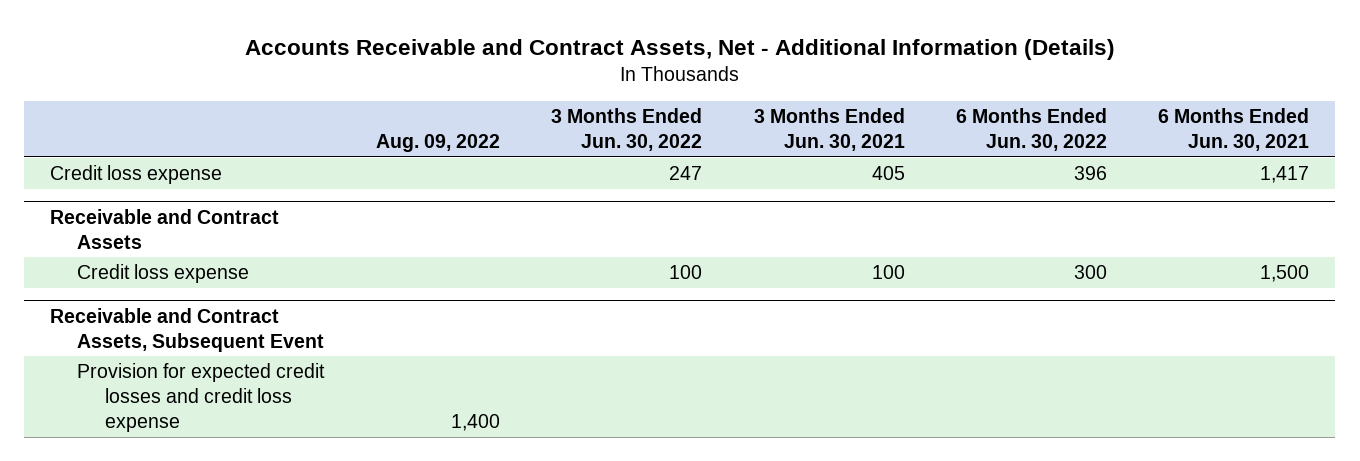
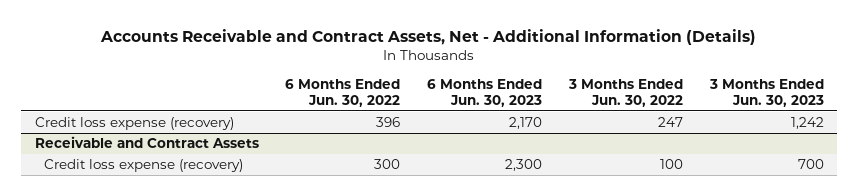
[375,133,500,152] Aug. 09, 2022 -> none
[753,108,905,151] 3 Months Ended Jun. 30, 2021 -> none
[1158,108,1310,151] 6 Months Ended Jun. 30, 2021 -> none
none -> [427,78,543,107] 6 Months Ended Jun. 30, 2023
none -> [708,78,824,107] 3 Months Ended Jun. 30, 2023
[50,165,223,185] Credit loss expense -> [34,117,234,131] Credit loss expense (recovery)
[50,307,325,352] Receivable and Contract Assets, Subsequent Event -> none
[77,363,326,432] Provision for expected credit losses and credit loss expense -> none
[77,264,250,284] Credit loss expense -> [44,159,244,173] Credit loss expense (recovery)

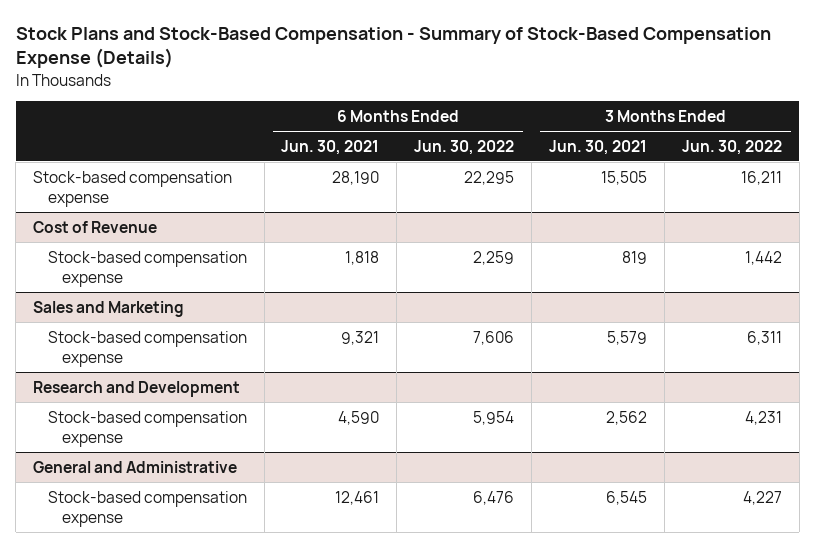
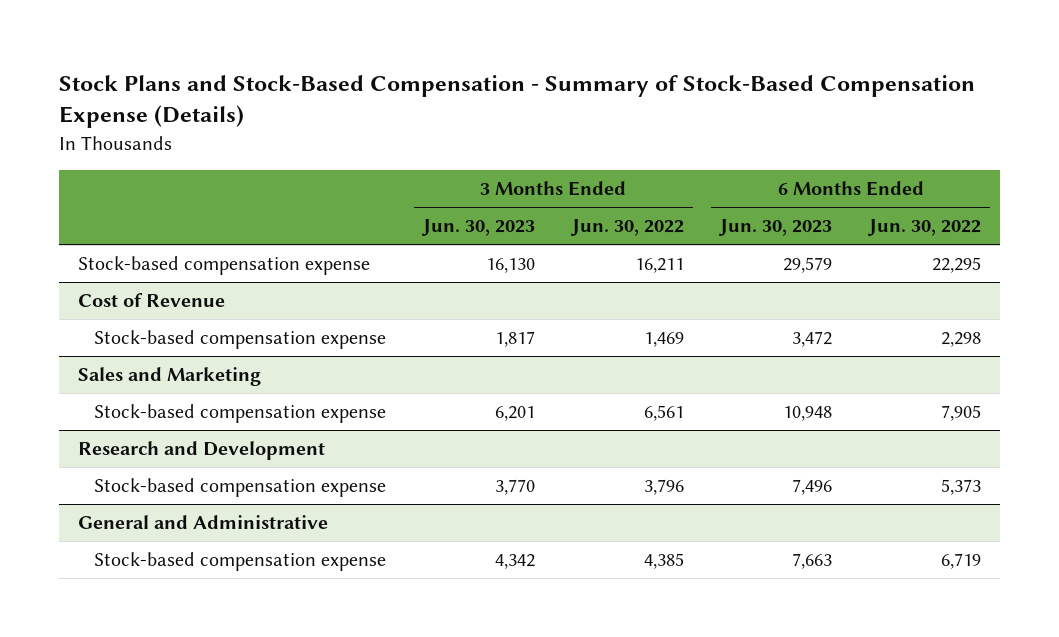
[281,139,380,155] Jun. 30, 2021 -> none
[549,139,648,155] Jun. 30, 2021 -> none
none -> [420,219,535,237] Jun. 30, 2023
none -> [718,219,833,237] Jun. 30, 2023
[473,250,515,265] 2,259 -> [941,332,982,348] 2,298
[745,250,783,265] 1,442 -> [643,332,684,348] 1,469
[473,330,515,345] 7,606 -> [941,405,982,422] 7,905
[747,330,783,345] 6,311 -> [643,405,684,422] 6,561
[473,410,515,425] 5,954 -> [941,479,982,496] 5,373
[745,410,783,425] 4,231 -> [643,479,684,496] 3,796
[473,490,515,505] 6,476 -> [941,553,982,570] 6,719
[743,490,783,505] 4,227 -> [643,553,684,570] 4,385

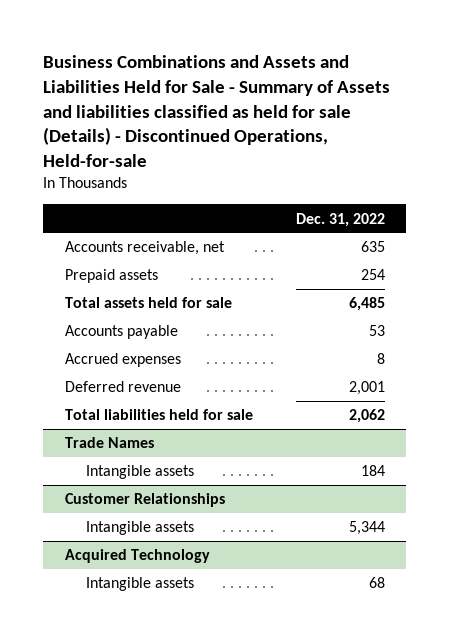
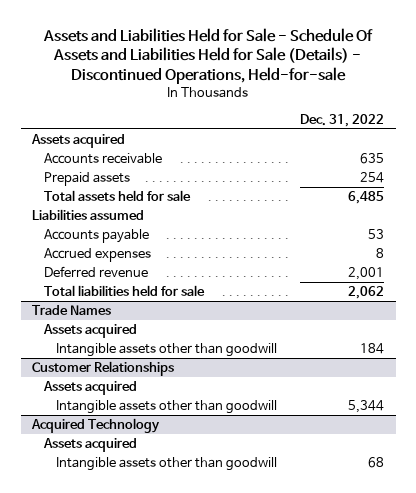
[43,55,391,167] Business Combinations and Assets and Liabilities Held for Sale - Summary of Assets and liabilities classified as held for sale (Details) - Discontinued Operations, Held-for-sale -> [43,27,374,85] Assets and Liabilities Held for Sale - Schedule Of Assets and Liabilities Held for Sale (Details) - Discontinued Operations, Held-for-sale
none -> [31,133,126,148] Assets acquired
[64,241,225,256] Accounts receivable, net -> [44,152,163,164] Accounts receivable
none -> [32,208,145,220] Liabilities assumed
none -> [43,323,138,338] Assets acquired
[85,465,194,480] Intangible assets -> [56,342,278,357] Intangible assets other than goodwill
none -> [43,380,138,395] Assets acquired
[85,521,194,536] Intangible assets -> [56,399,278,414] Intangible assets other than goodwill
none -> [43,437,138,452] Assets acquired
[85,577,194,592] Intangible assets -> [56,456,278,471] Intangible assets other than goodwill

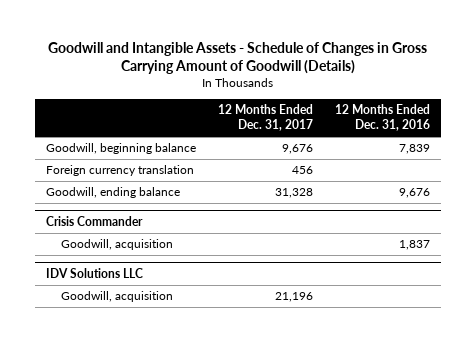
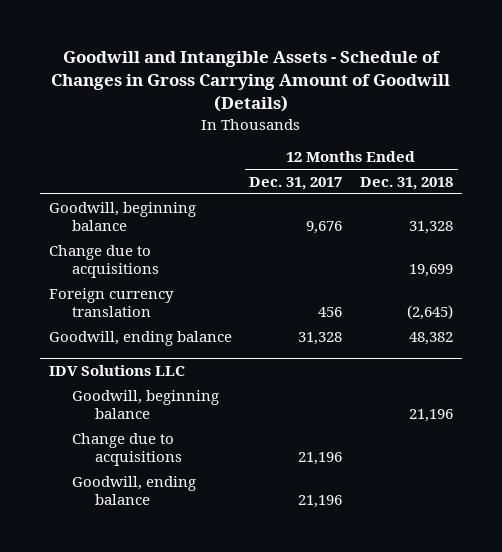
[335,104,431,132] 12 Months Ended Dec. 31, 2016 -> none
none -> [360,176,454,190] Dec. 31, 2018
none -> [48,244,159,279] Change due to acquisitions
[45,215,143,226] Crisis Commander -> none
[61,239,174,251] Goodwill, acquisition -> none
none -> [71,389,219,420] Goodwill, beginning balance
[61,291,174,303] Goodwill, acquisition -> [71,432,182,467] Change due to acquisitions
none -> [71,475,196,506] Goodwill, ending balance

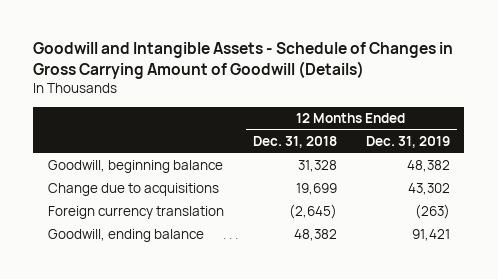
[249,176,343,190] Dec. 31, 2017 -> none
none -> [365,136,450,149] Dec. 31, 2019
[48,364,185,376] IDV Solutions LLC -> none
[71,389,219,420] Goodwill, beginning balance -> none
[71,432,182,467] Change due to acquisitions -> none
[71,475,196,506] Goodwill, ending balance -> none

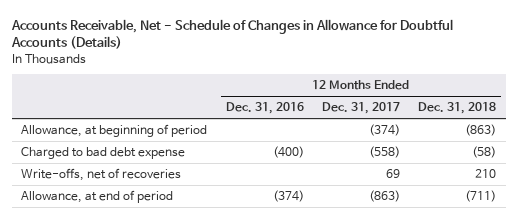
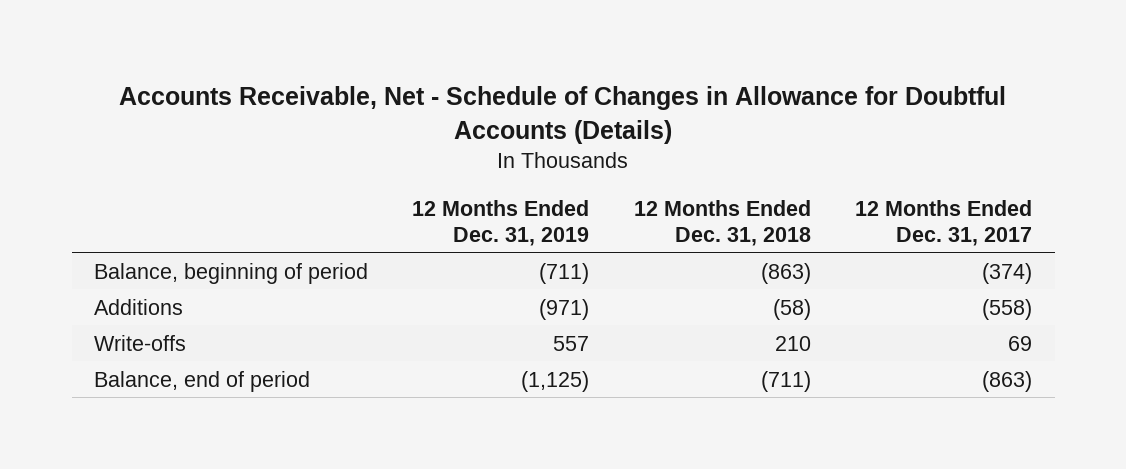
[225,102,304,115] Dec. 31, 2016 -> none
none -> [412,199,590,246] 12 Months Ended Dec. 31, 2019
[21,124,208,138] Allowance, at beginning of period -> [93,262,368,284] Balance, beginning of period
[21,147,186,160] Charged to bad debt expense -> [93,298,183,315] Additions
[21,168,182,182] Write-offs, net of recoveries -> [93,334,186,351] Write-offs
[21,190,174,204] Allowance, at end of period -> [93,370,310,392] Balance, end of period

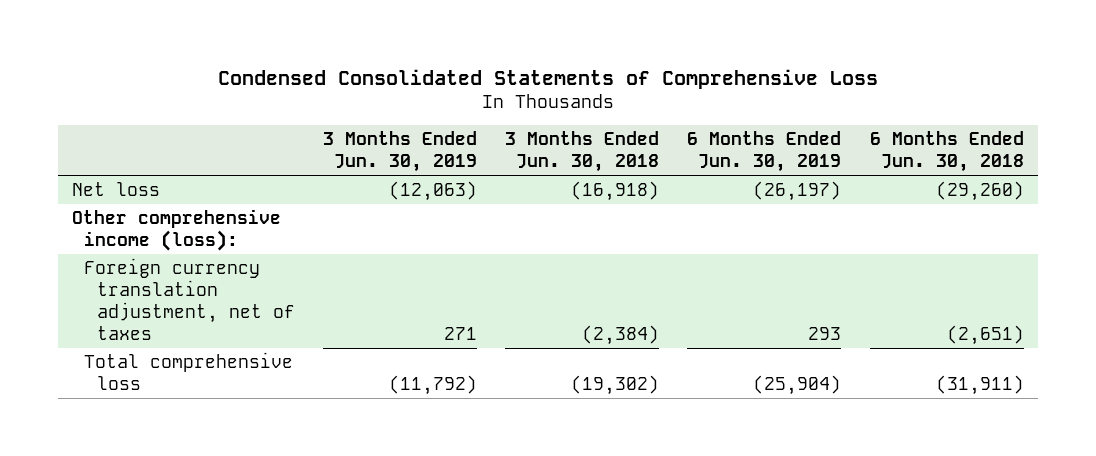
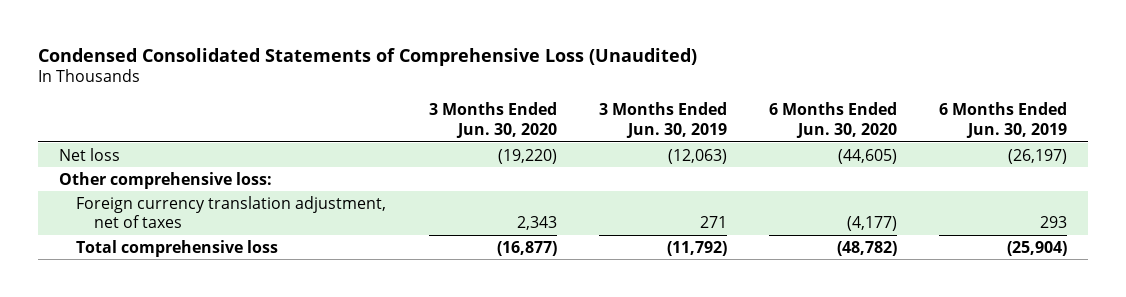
[217,68,878,89] Condensed Consolidated Statements of Comprehensive Loss -> [37,47,697,66] Condensed Consolidated Statements of Comprehensive Loss (Unaudited)
[505,131,660,173] 3 Months Ended Jun. 30, 2018 -> none
[869,131,1024,173] 6 Months Ended Jun. 30, 2018 -> none
none -> [428,102,557,139] 3 Months Ended Jun. 30, 2020
none -> [769,102,898,139] 6 Months Ended Jun. 30, 2020
[72,208,282,251] Other comprehensive income (loss): -> [58,171,272,189] Other comprehensive loss:

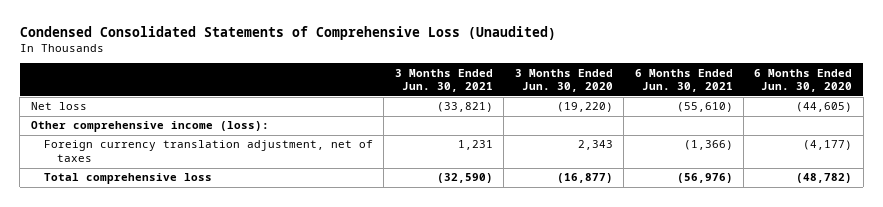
[598,102,727,139] 3 Months Ended Jun. 30, 2019 -> none
[939,102,1068,139] 6 Months Ended Jun. 30, 2019 -> none
none -> [394,68,493,93] 3 Months Ended Jun. 30, 2021
none -> [634,68,733,93] 6 Months Ended Jun. 30, 2021
[58,171,272,189] Other comprehensive loss: -> [30,121,269,133] Other comprehensive income (loss):

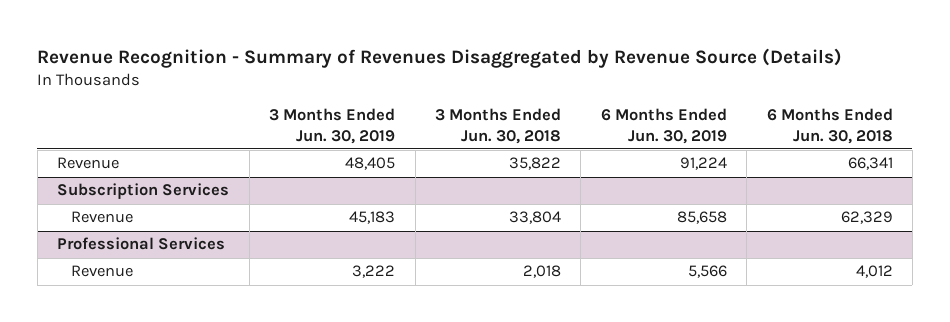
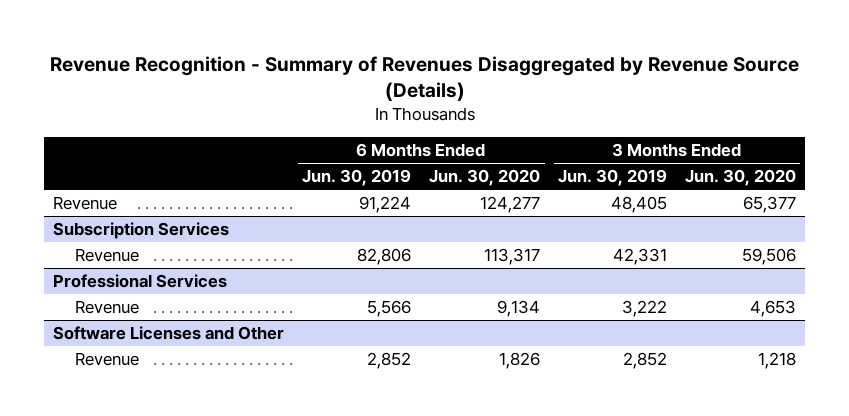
[434,107,561,144] 3 Months Ended Jun. 30, 2018 -> none
[766,107,893,144] 6 Months Ended Jun. 30, 2018 -> none
none -> [429,169,541,187] Jun. 30, 2020
none -> [684,169,796,187] Jun. 30, 2020
[349,211,396,225] 45,183 -> [613,248,668,266] 42,331
[676,211,727,225] 85,658 -> [357,248,412,266] 82,806
none -> [53,326,285,341] Software Licenses and Other
none -> [74,352,139,367] Revenue

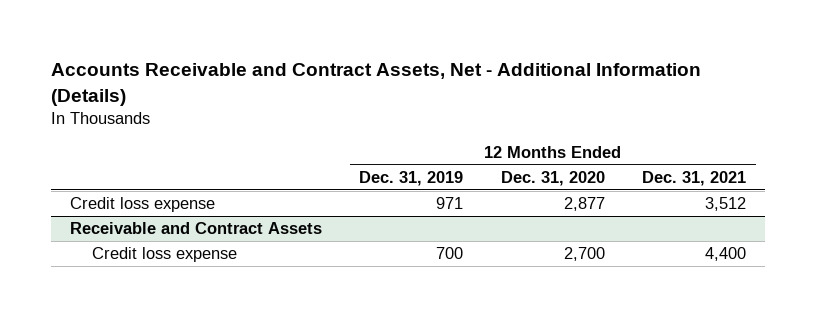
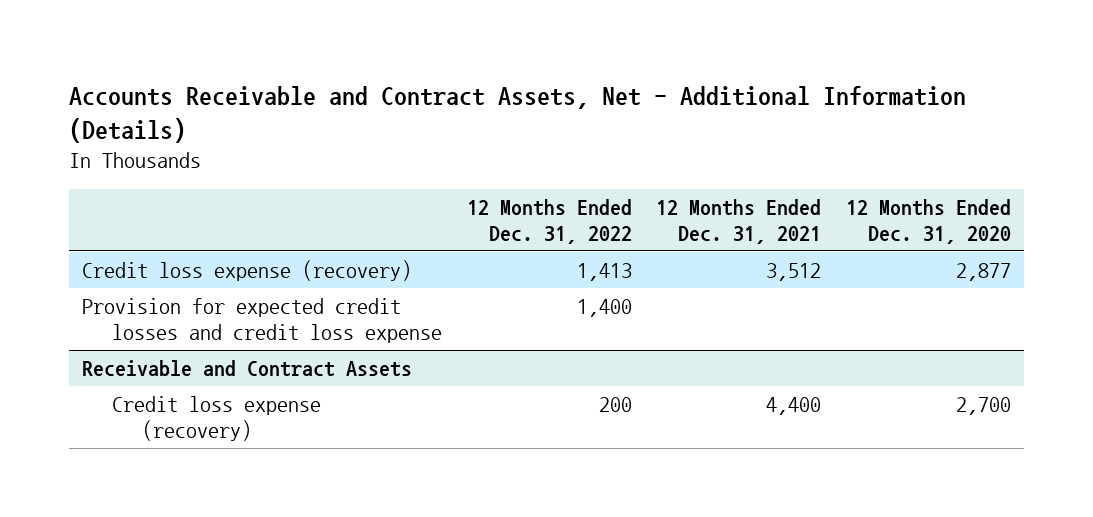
[359,171,464,187] Dec. 31, 2019 -> none
none -> [466,199,632,245] 12 Months Ended Dec. 31, 2022
[69,197,215,213] Credit loss expense -> [81,259,412,281] Credit loss expense (recovery)
none -> [81,297,442,343] Provision for expected credit losses and credit loss expense
[91,247,237,263] Credit loss expense -> [111,395,321,441] Credit loss expense (recovery)

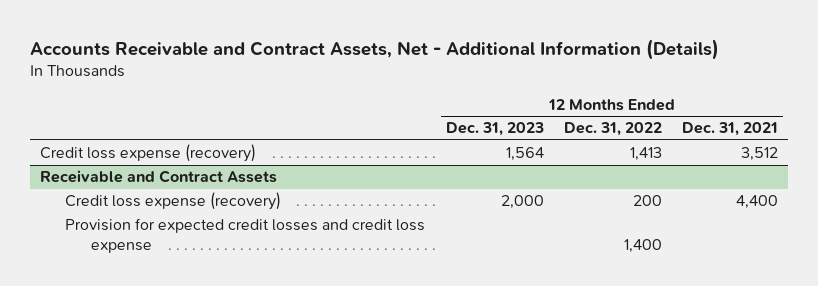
[846,199,1012,245] 12 Months Ended Dec. 31, 2020 -> none
none -> [445,122,544,137] Dec. 31, 2023
[81,297,442,343] Provision for expected credit losses and credit loss expense -> none
none -> [65,218,426,253] Provision for expected credit losses and credit loss expense

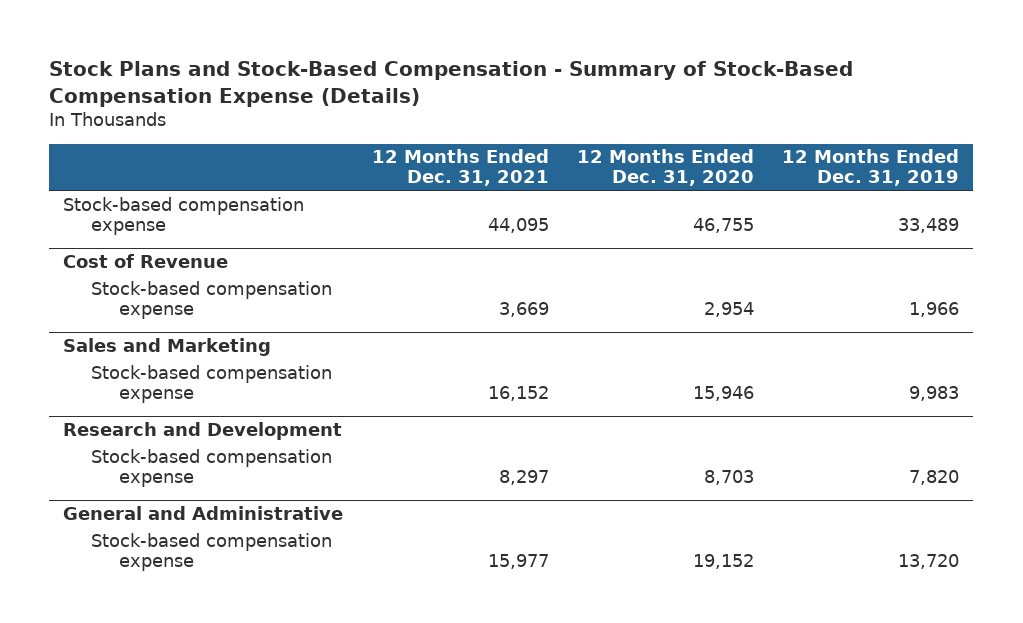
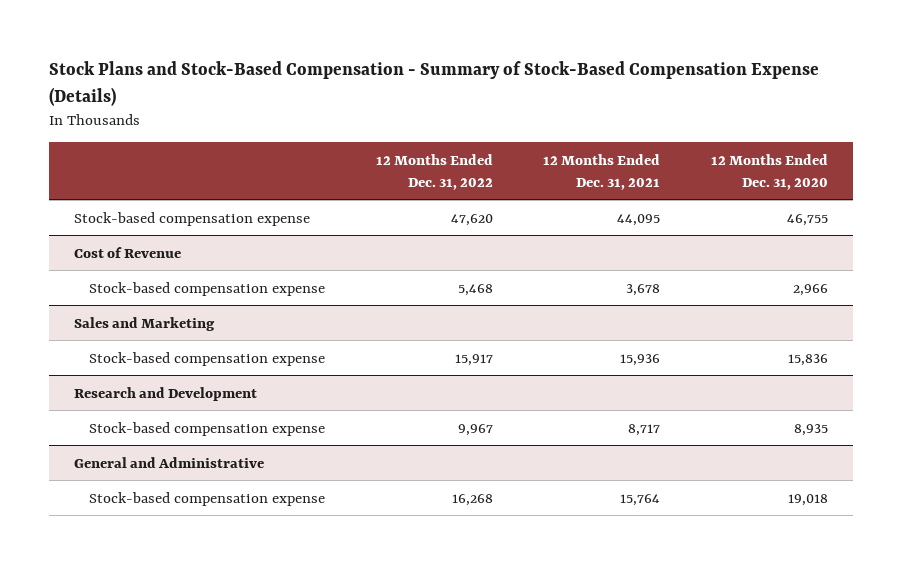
[782,149,960,187] 12 Months Ended Dec. 31, 2019 -> none
none -> [375,153,493,190] 12 Months Ended Dec. 31, 2022
[498,301,549,317] 3,669 -> [626,283,661,296] 3,678
[704,301,755,317] 2,954 -> [792,283,828,296] 2,966
[487,385,549,401] 16,152 -> [620,353,661,366] 15,936
[693,385,755,401] 15,946 -> [787,353,828,366] 15,836
[498,469,549,485] 8,297 -> [628,423,661,436] 8,717
[704,469,755,485] 8,703 -> [793,423,828,436] 8,935
[487,553,549,569] 15,977 -> [620,493,661,506] 15,764
[693,553,755,569] 19,152 -> [787,493,828,506] 19,018

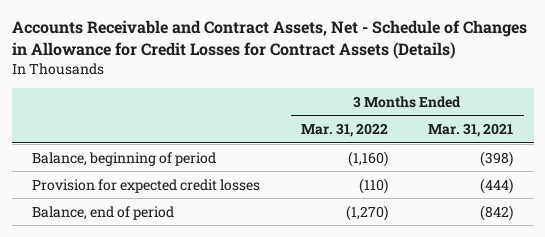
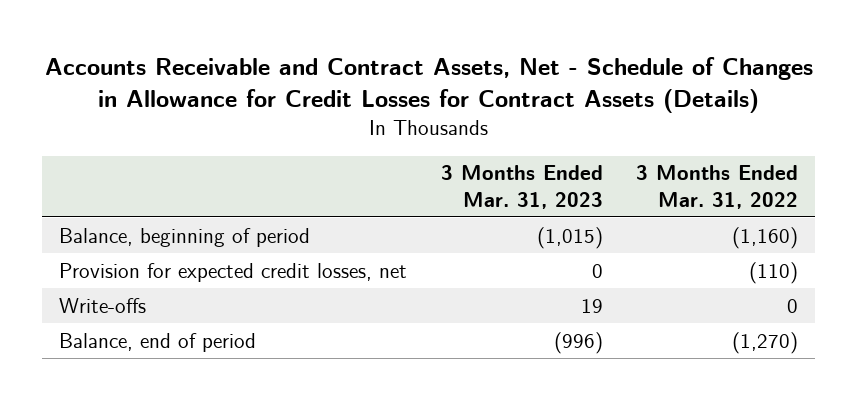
[428,123,514,138] Mar. 31, 2021 -> none
none -> [440,165,603,209] 3 Months Ended Mar. 31, 2023
[31,178,260,193] Provision for expected credit losses -> [59,262,408,282] Provision for expected credit losses, net
none -> [59,297,147,313] Write-offs

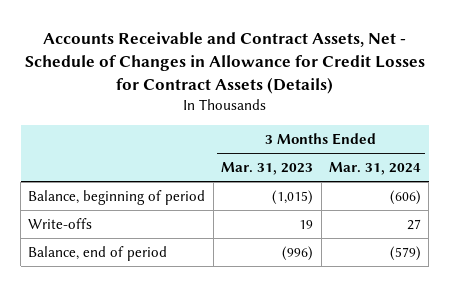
[636,165,799,209] 3 Months Ended Mar. 31, 2022 -> none
none -> [328,162,421,176] Mar. 31, 2024
[59,262,408,282] Provision for expected credit losses, net -> none

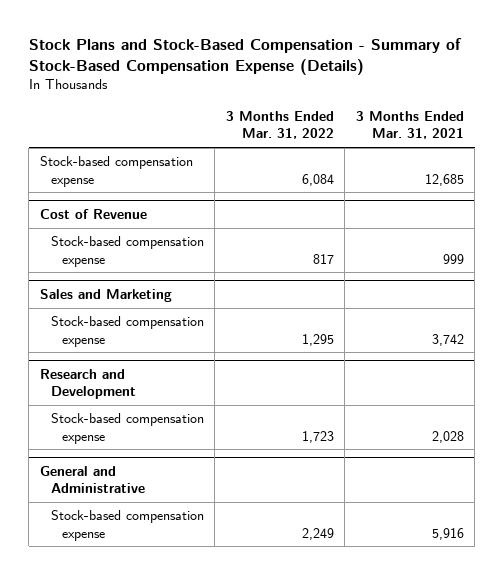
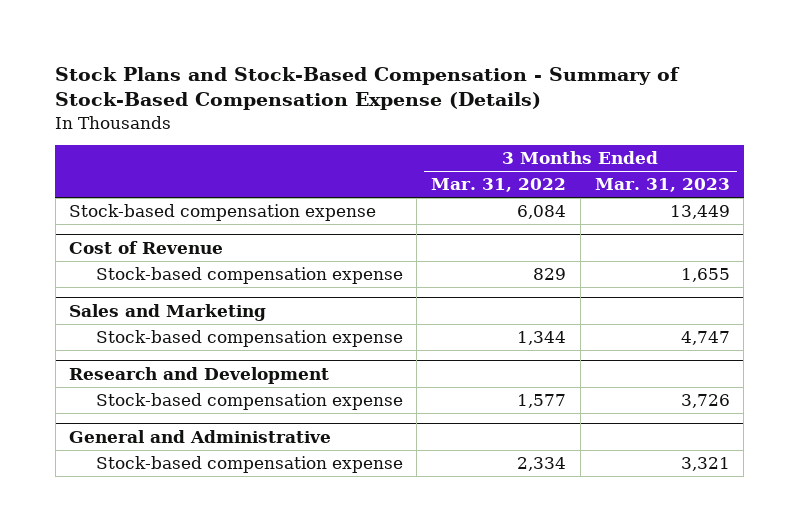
[355,111,464,140] 3 Months Ended Mar. 31, 2021 -> none
none -> [594,178,730,193] Mar. 31, 2023
[312,253,334,264] 817 -> [533,268,567,281] 829
[301,333,334,346] 1,295 -> [517,331,567,346] 1,344
[301,430,334,443] 1,723 -> [517,394,567,409] 1,577
[301,527,334,540] 2,249 -> [517,457,567,472] 2,334

